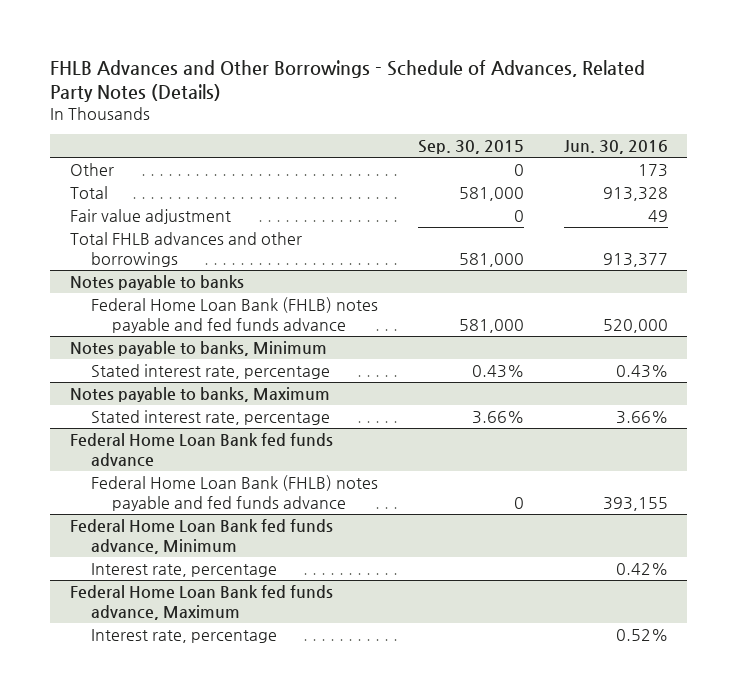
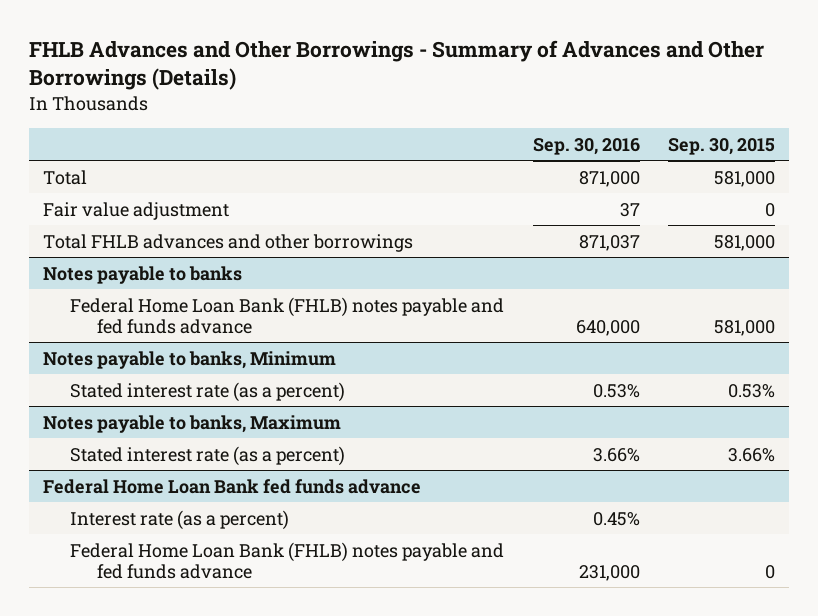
[49,59,645,102] FHLB Advances and Other Borrowings - Schedule of Advances, Related Party Notes (Details) -> [28,40,764,91] FHLB Advances and Other Borrowings - Summary of Advances and Other Borrowings (Details)
[563,140,668,155] Jun. 30, 2016 -> none
none -> [532,137,640,155] Sep. 30, 2016
[69,163,114,177] Other -> none
[91,364,331,380] Stated interest rate, percentage -> [70,381,346,402] Stated interest rate (as a percent)
[471,365,524,379] 0.43% -> [728,383,776,398] 0.53%
[91,410,331,426] Stated interest rate, percentage -> [70,445,346,466] Stated interest rate (as a percent)
none -> [70,509,290,530] Interest rate (as a percent)
[69,519,333,554] Federal Home Loan Bank fed funds advance, Minimum -> none
[91,563,278,578] Interest rate, percentage -> none
[69,585,333,620] Federal Home Loan Bank fed funds advance, Maximum -> none
[91,629,278,644] Interest rate, percentage -> none

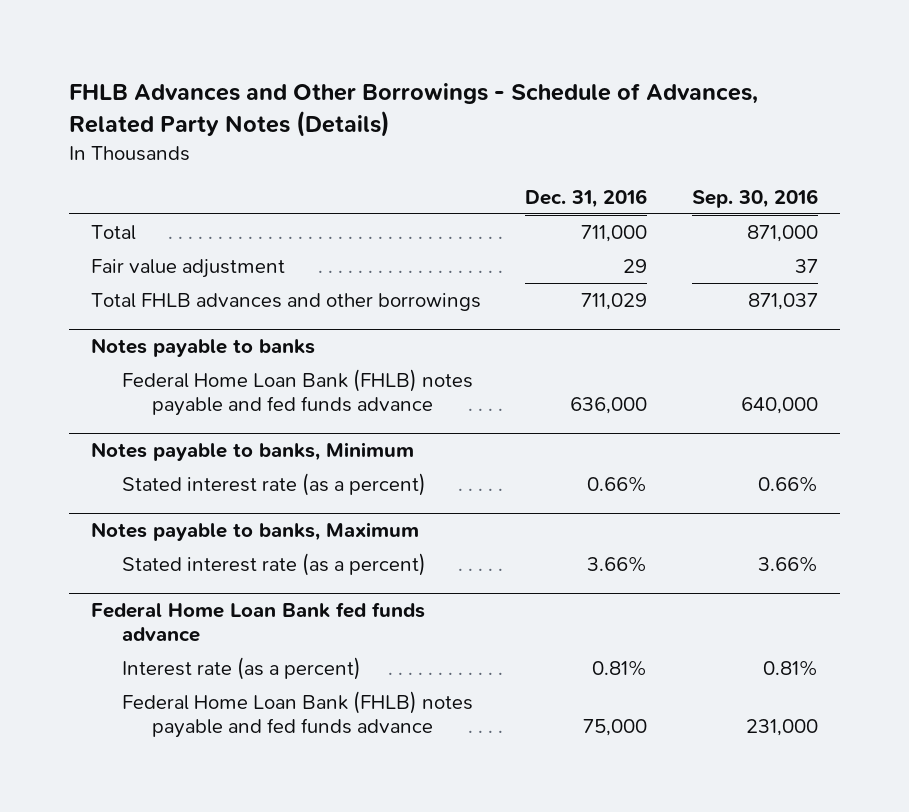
[28,40,764,91] FHLB Advances and Other Borrowings - Summary of Advances and Other Borrowings (Details) -> [68,83,758,138] FHLB Advances and Other Borrowings - Schedule of Advances, Related Party Notes (Details)
[668,137,776,155] Sep. 30, 2015 -> none
none -> [525,188,648,208] Dec. 31, 2016
[592,383,640,398] 0.53% -> [757,475,818,492] 0.66%
[592,511,640,526] 0.45% -> [762,659,818,676] 0.81%

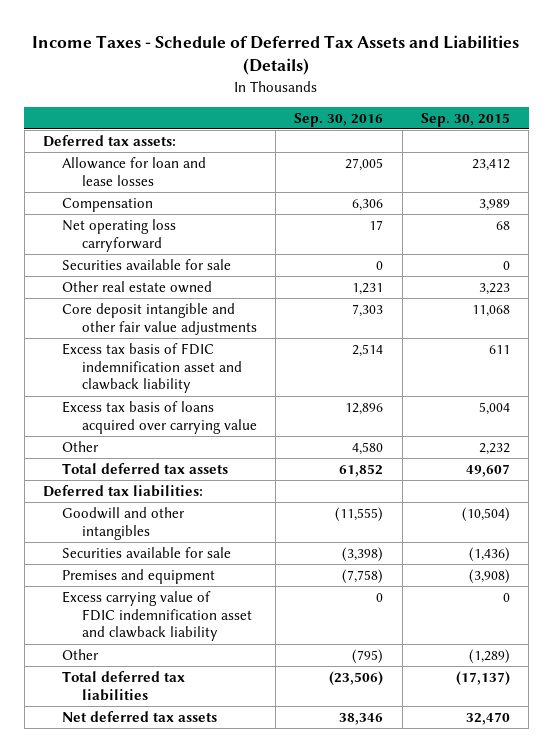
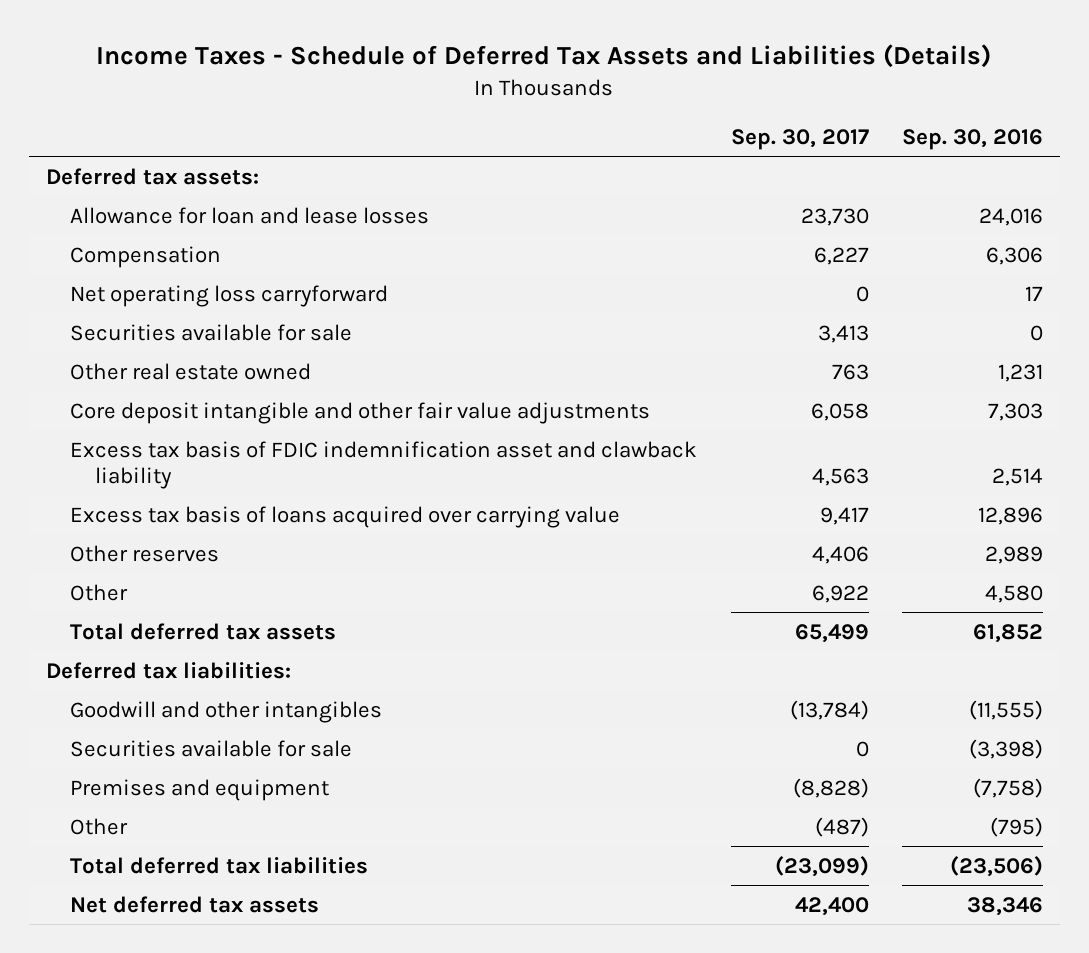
[420,112,510,127] Sep. 30, 2015 -> none
none -> [730,128,869,150] Sep. 30, 2017
[345,157,384,171] 27,005 -> [979,207,1044,226] 24,016
none -> [70,544,220,562] Other reserves
[62,590,252,642] Excess carrying value of FDIC indemnification asset and clawback liability -> none

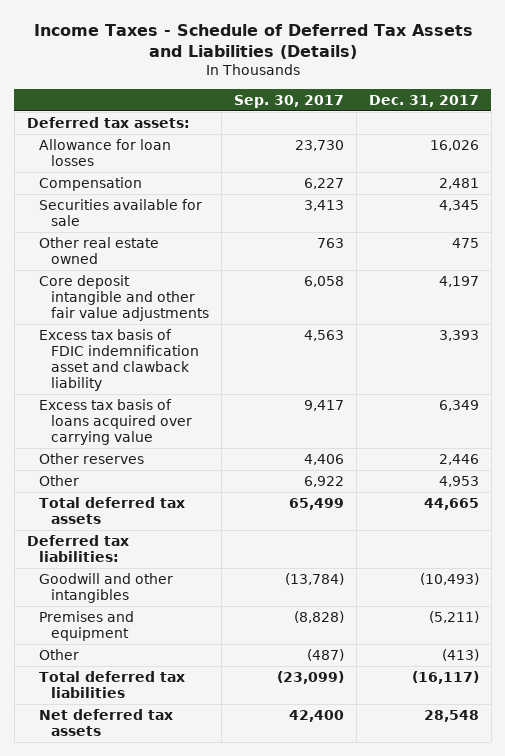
[902,128,1044,150] Sep. 30, 2016 -> none
none -> [368,94,479,107] Dec. 31, 2017
[70,206,430,224] Allowance for loan and lease losses -> [38,138,171,166] Allowance for loan losses
[70,284,389,307] Net operating loss carryforward -> none
[70,739,353,757] Securities available for sale -> none

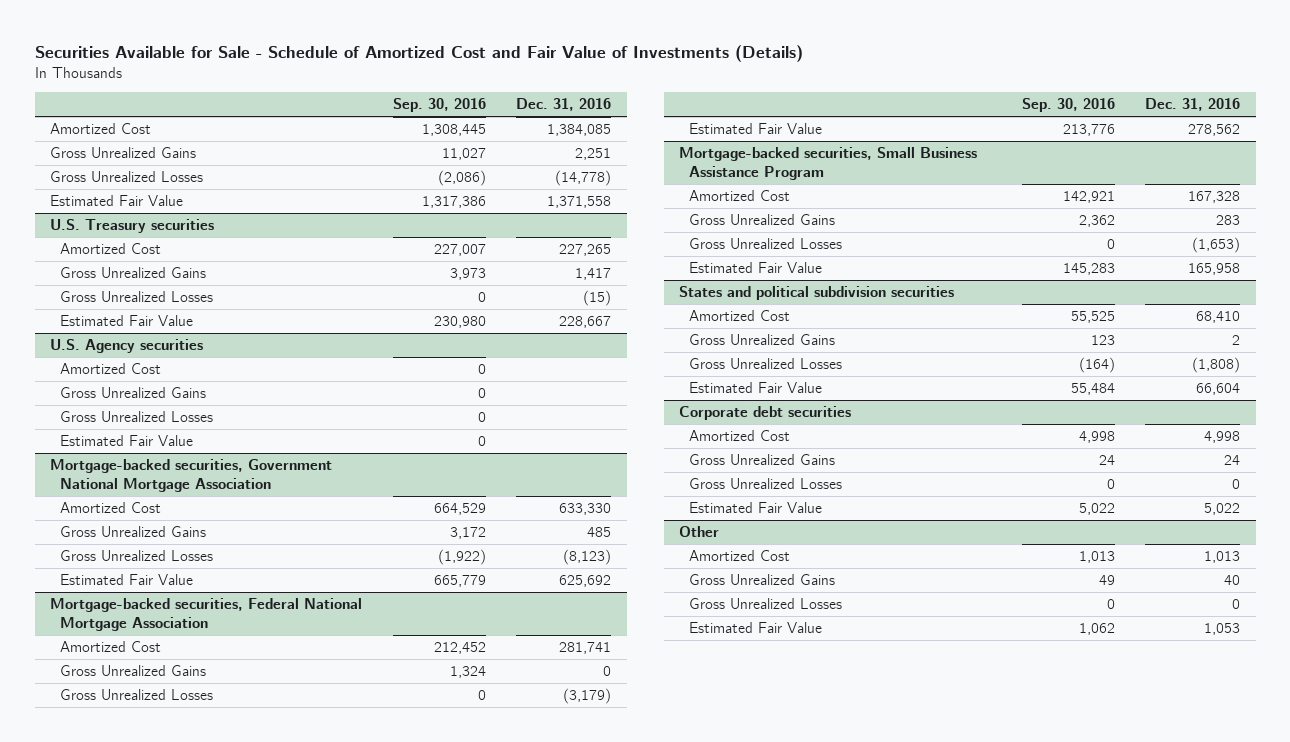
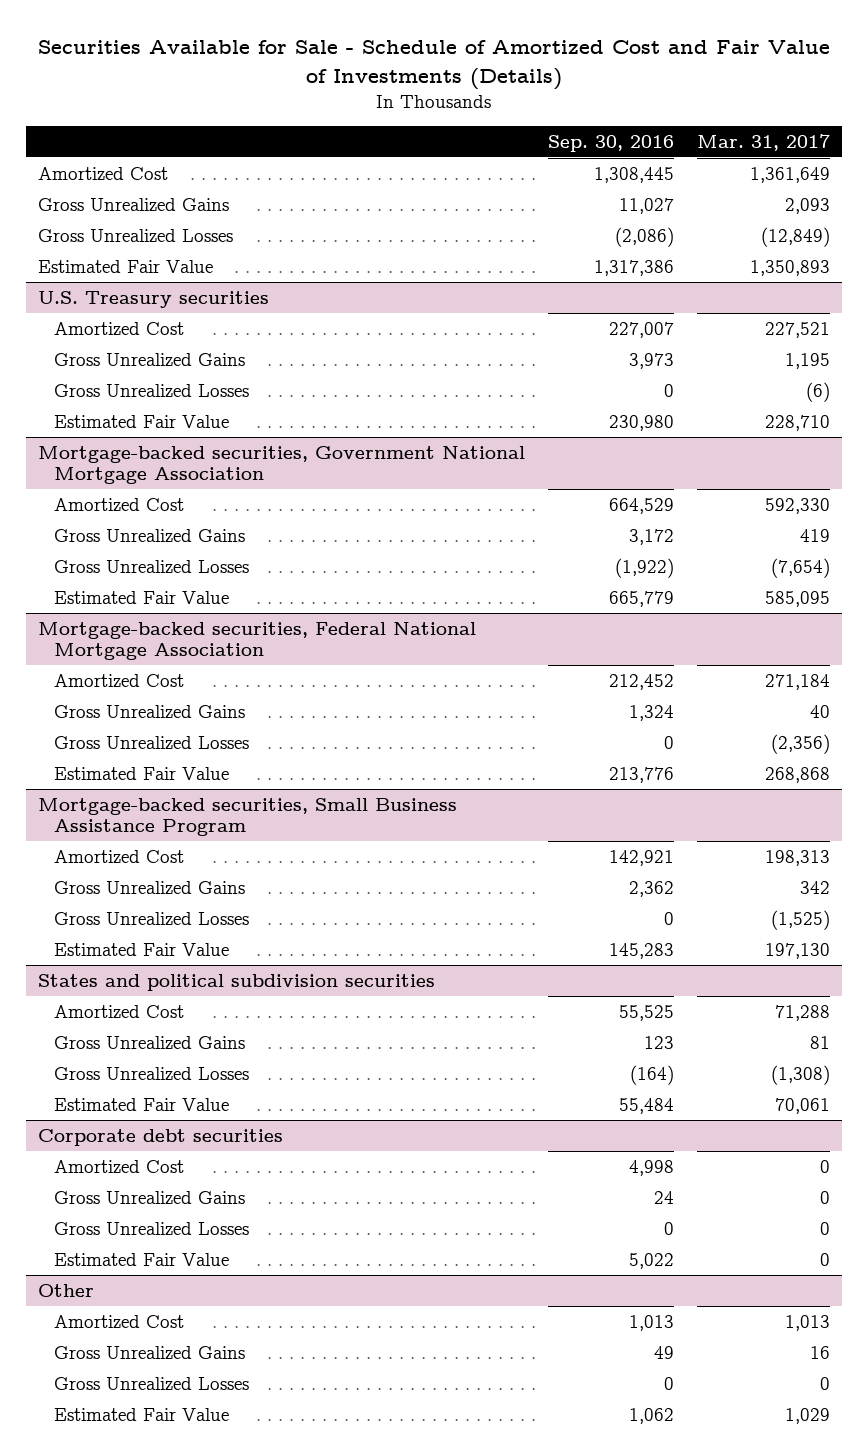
[516,98,612,112] Dec. 31, 2016 -> none
none -> [697,133,831,151] Mar. 31, 2017
[49,339,203,354] U.S. Agency securities -> none
[60,363,162,375] Amortized Cost -> none
[60,387,207,399] Gross Unrealized Gains -> none
[60,411,214,423] Gross Unrealized Losses -> none
[60,435,194,447] Estimated Fair Value -> none

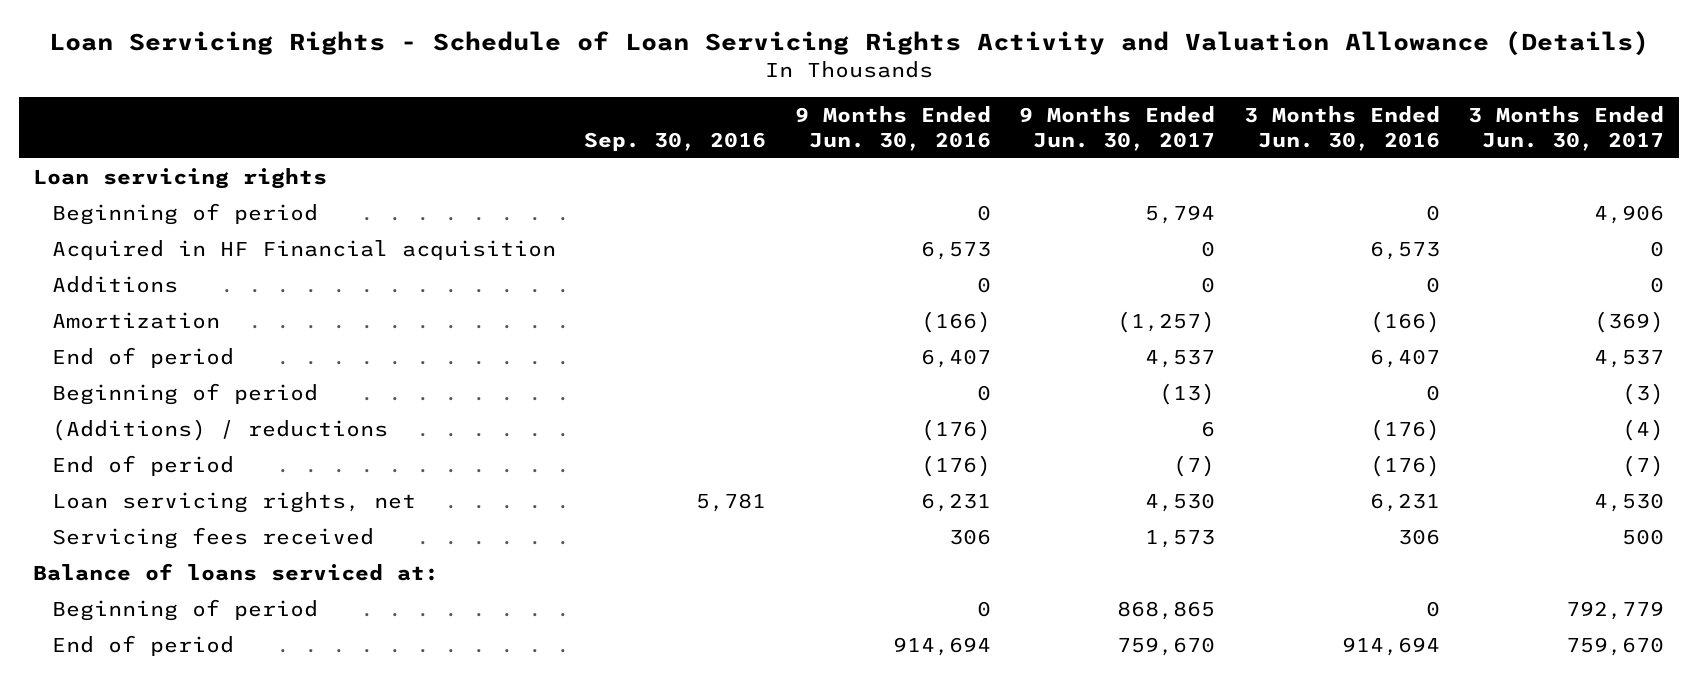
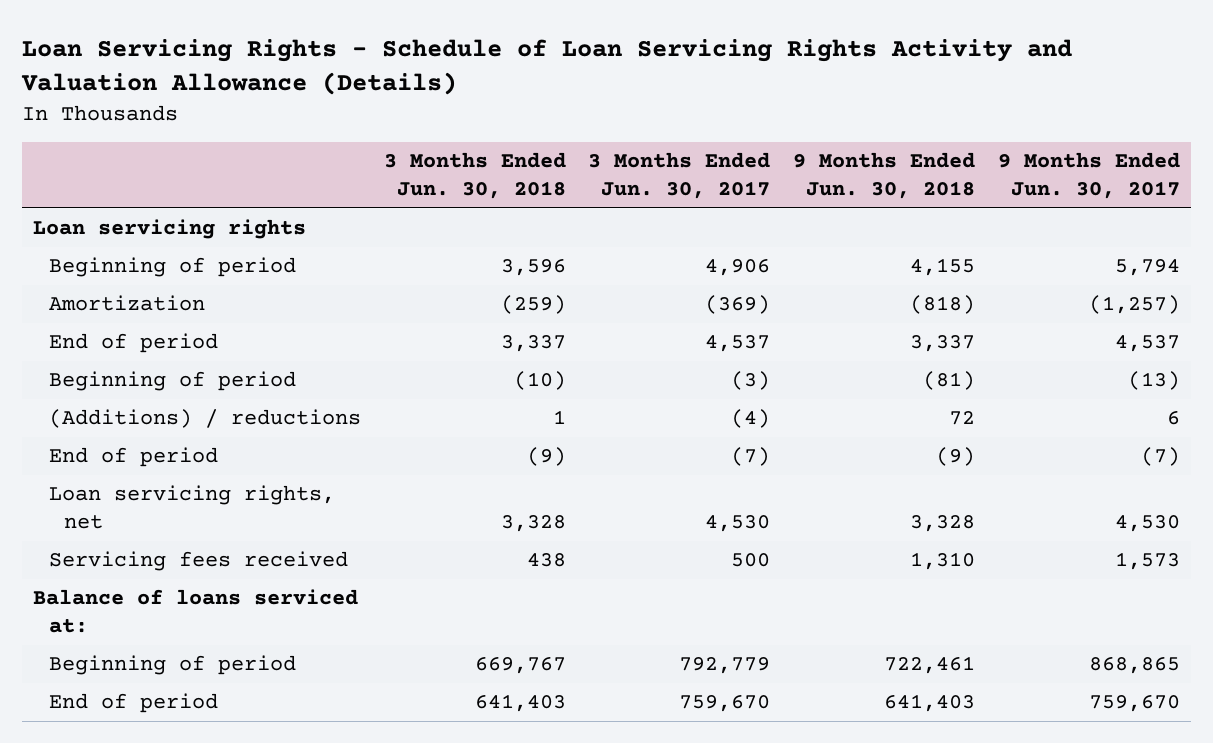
[584,131,767,151] Sep. 30, 2016 -> none
[794,105,991,151] 9 Months Ended Jun. 30, 2016 -> none
[1243,105,1440,151] 3 Months Ended Jun. 30, 2016 -> none
none -> [383,151,566,200] 3 Months Ended Jun. 30, 2018
none -> [793,151,976,200] 9 Months Ended Jun. 30, 2018
[51,239,556,260] Acquired in HF Financial acquisition -> none
[51,275,178,293] Additions -> none

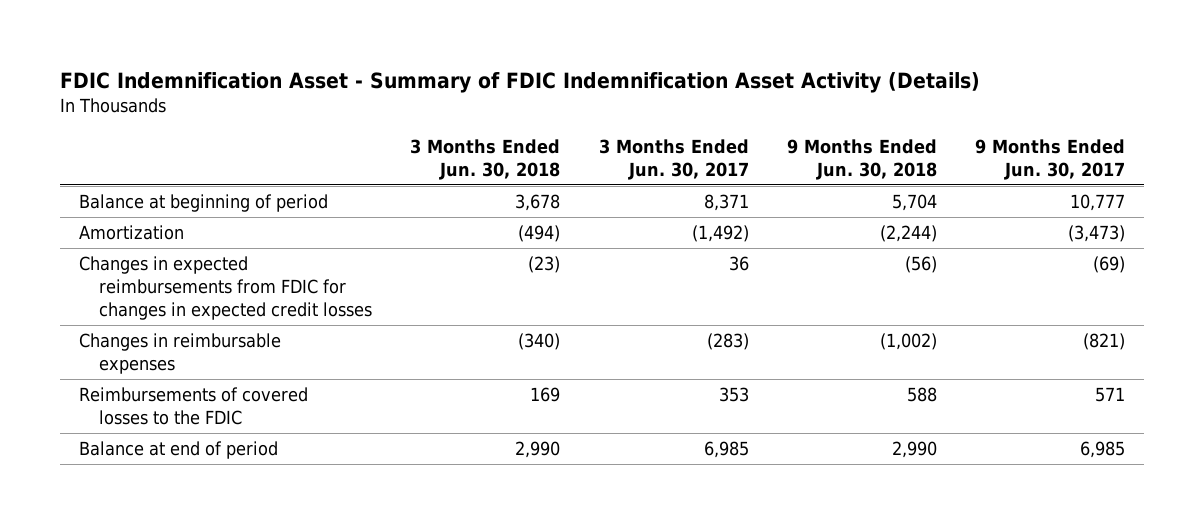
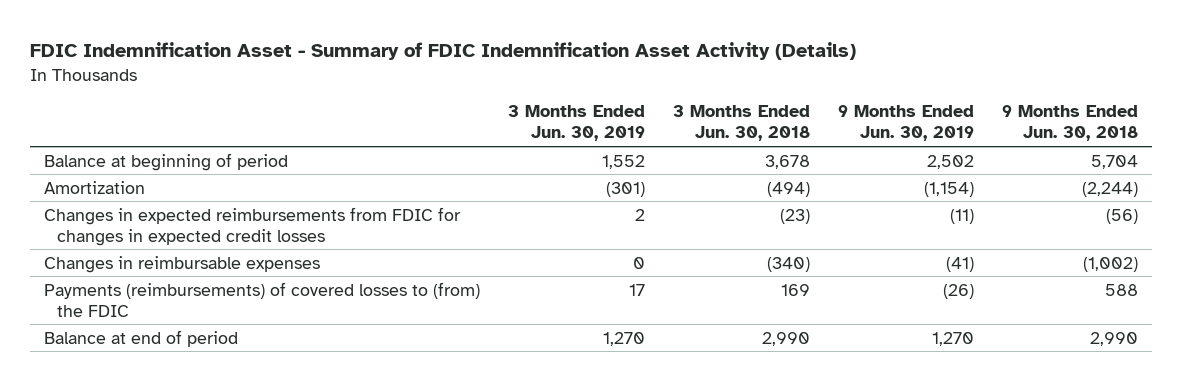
[598,138,749,180] 3 Months Ended Jun. 30, 2017 -> none
[974,138,1125,180] 9 Months Ended Jun. 30, 2017 -> none
none -> [508,105,646,142] 3 Months Ended Jun. 30, 2019
none -> [838,105,975,142] 9 Months Ended Jun. 30, 2019
[79,387,309,426] Reimbursements of covered losses to the FDIC -> [44,281,481,317] Payments (reimbursements) of covered losses to (from) the FDIC

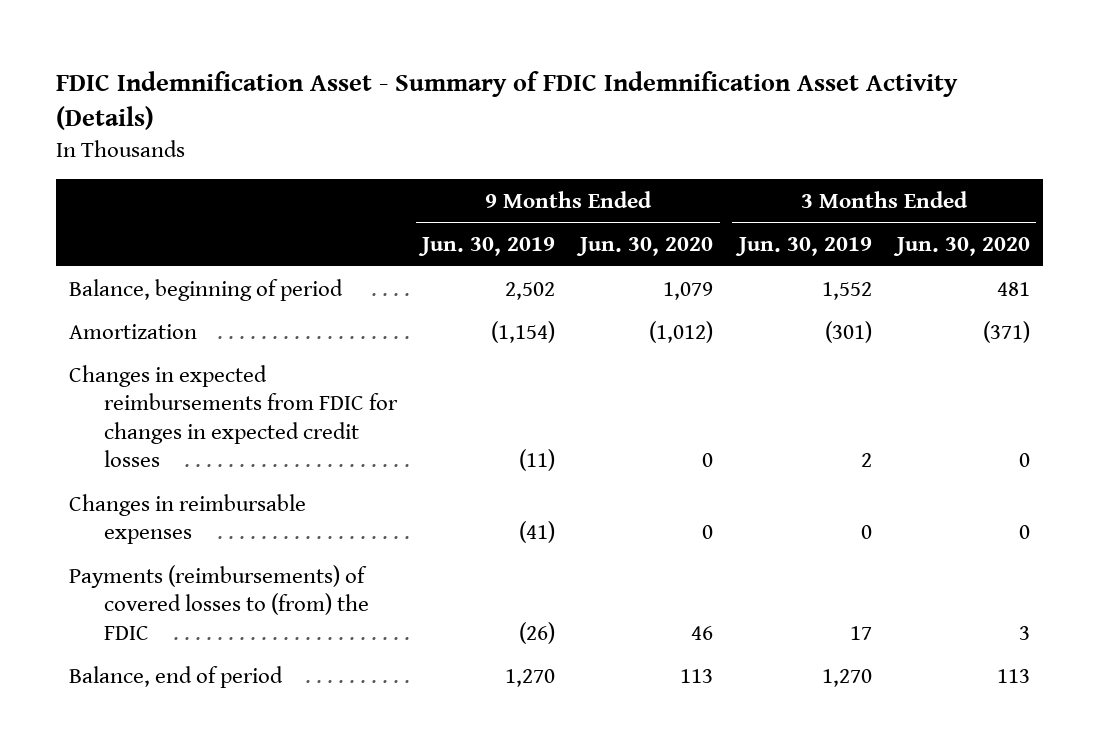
[673,105,811,142] 3 Months Ended Jun. 30, 2018 -> none
[1002,105,1139,142] 9 Months Ended Jun. 30, 2018 -> none
none -> [576,237,714,257] Jun. 30, 2020
none -> [892,237,1030,257] Jun. 30, 2020
[44,152,289,171] Balance at beginning of period -> [69,278,344,301] Balance, beginning of period
[44,329,239,347] Balance at end of period -> [69,665,284,688] Balance, end of period

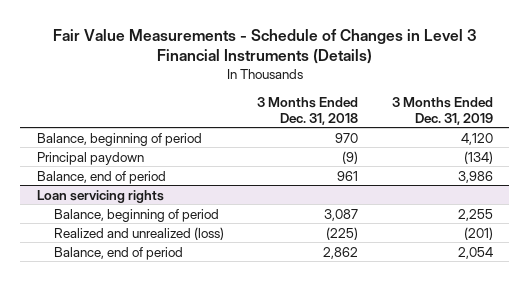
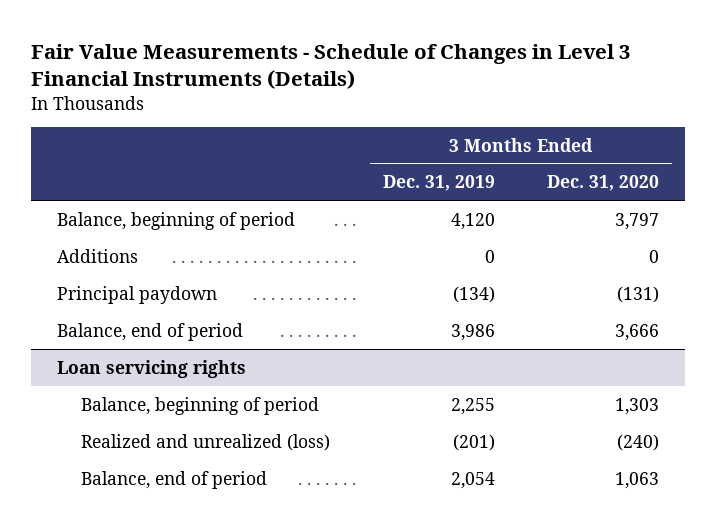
[257,97,359,125] 3 Months Ended Dec. 31, 2018 -> none
none -> [547,175,660,192] Dec. 31, 2020
none -> [57,248,139,263] Additions

